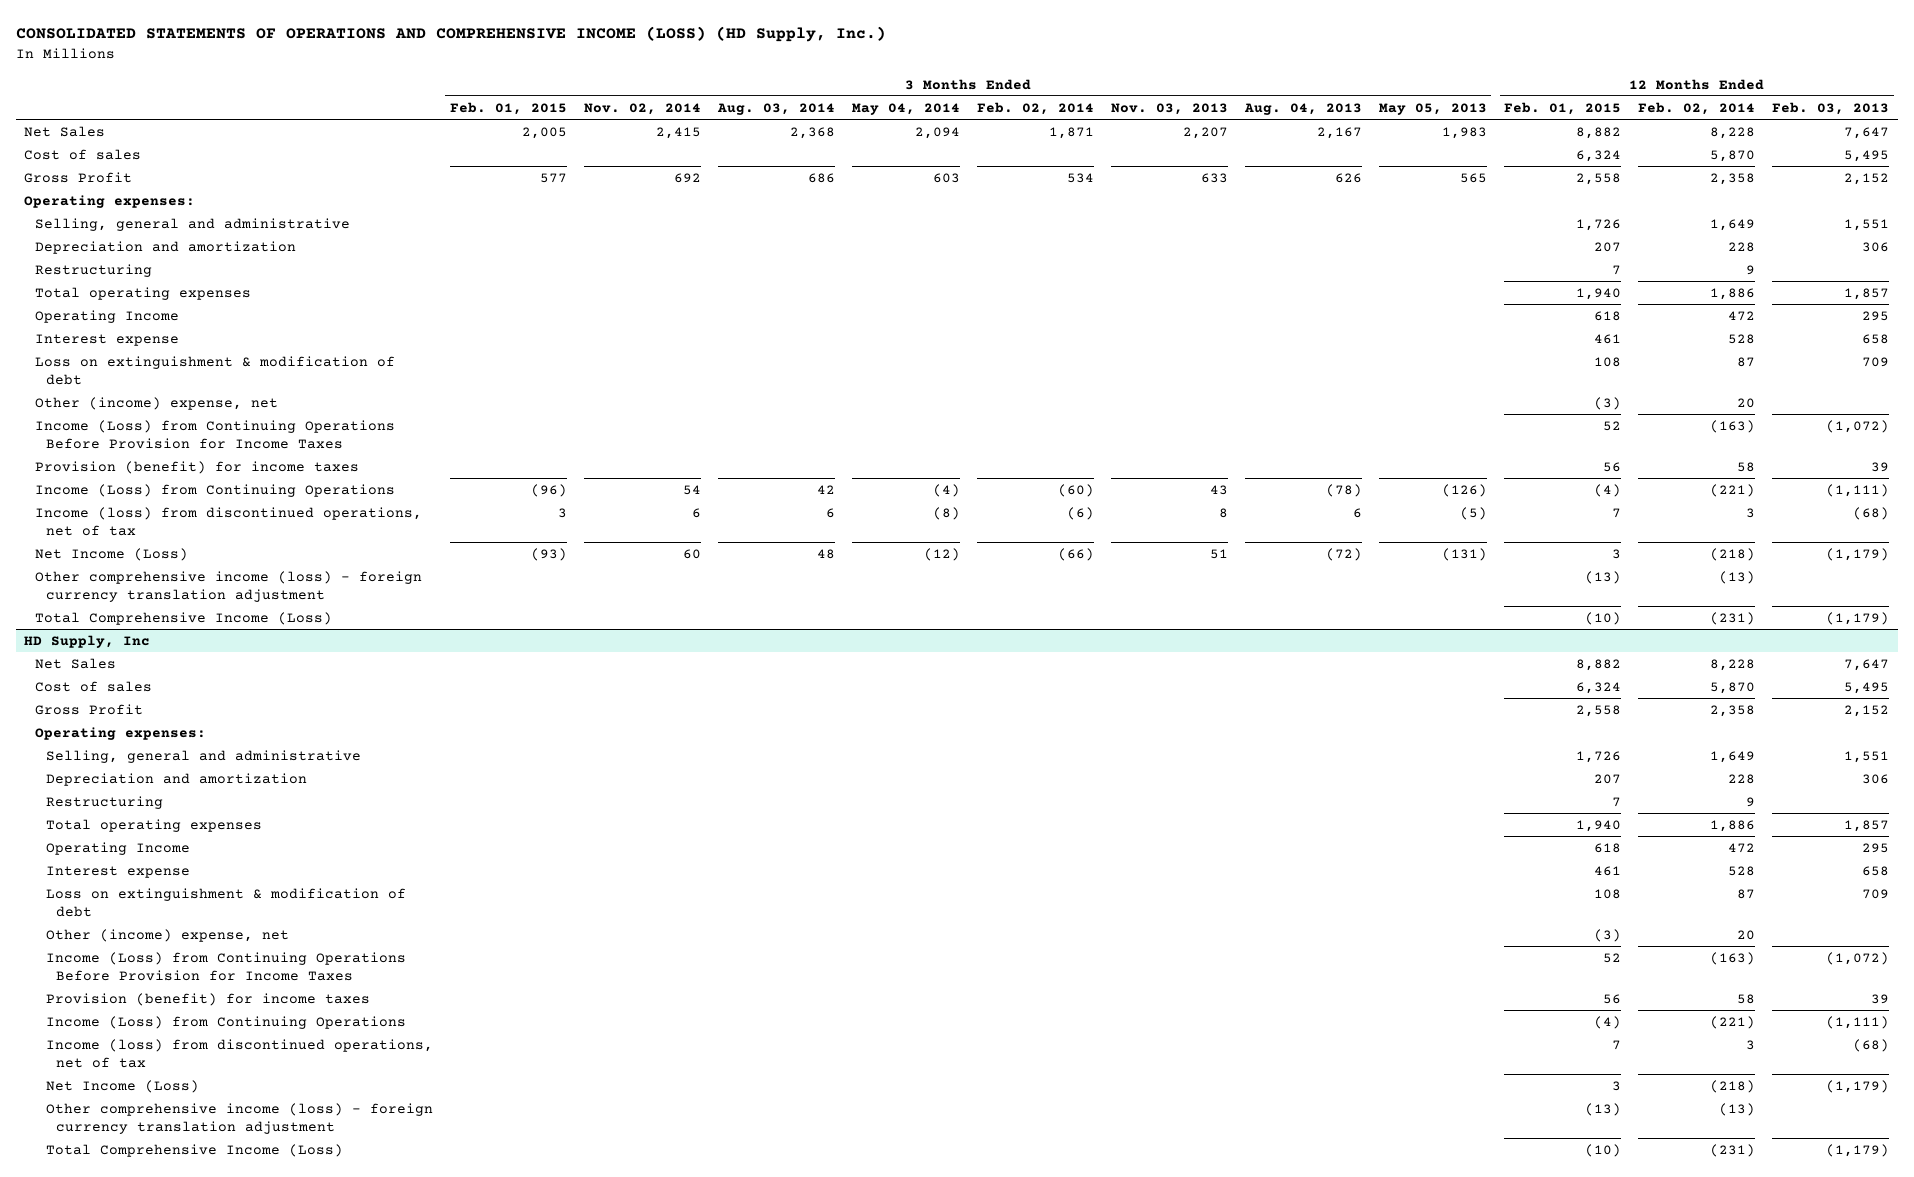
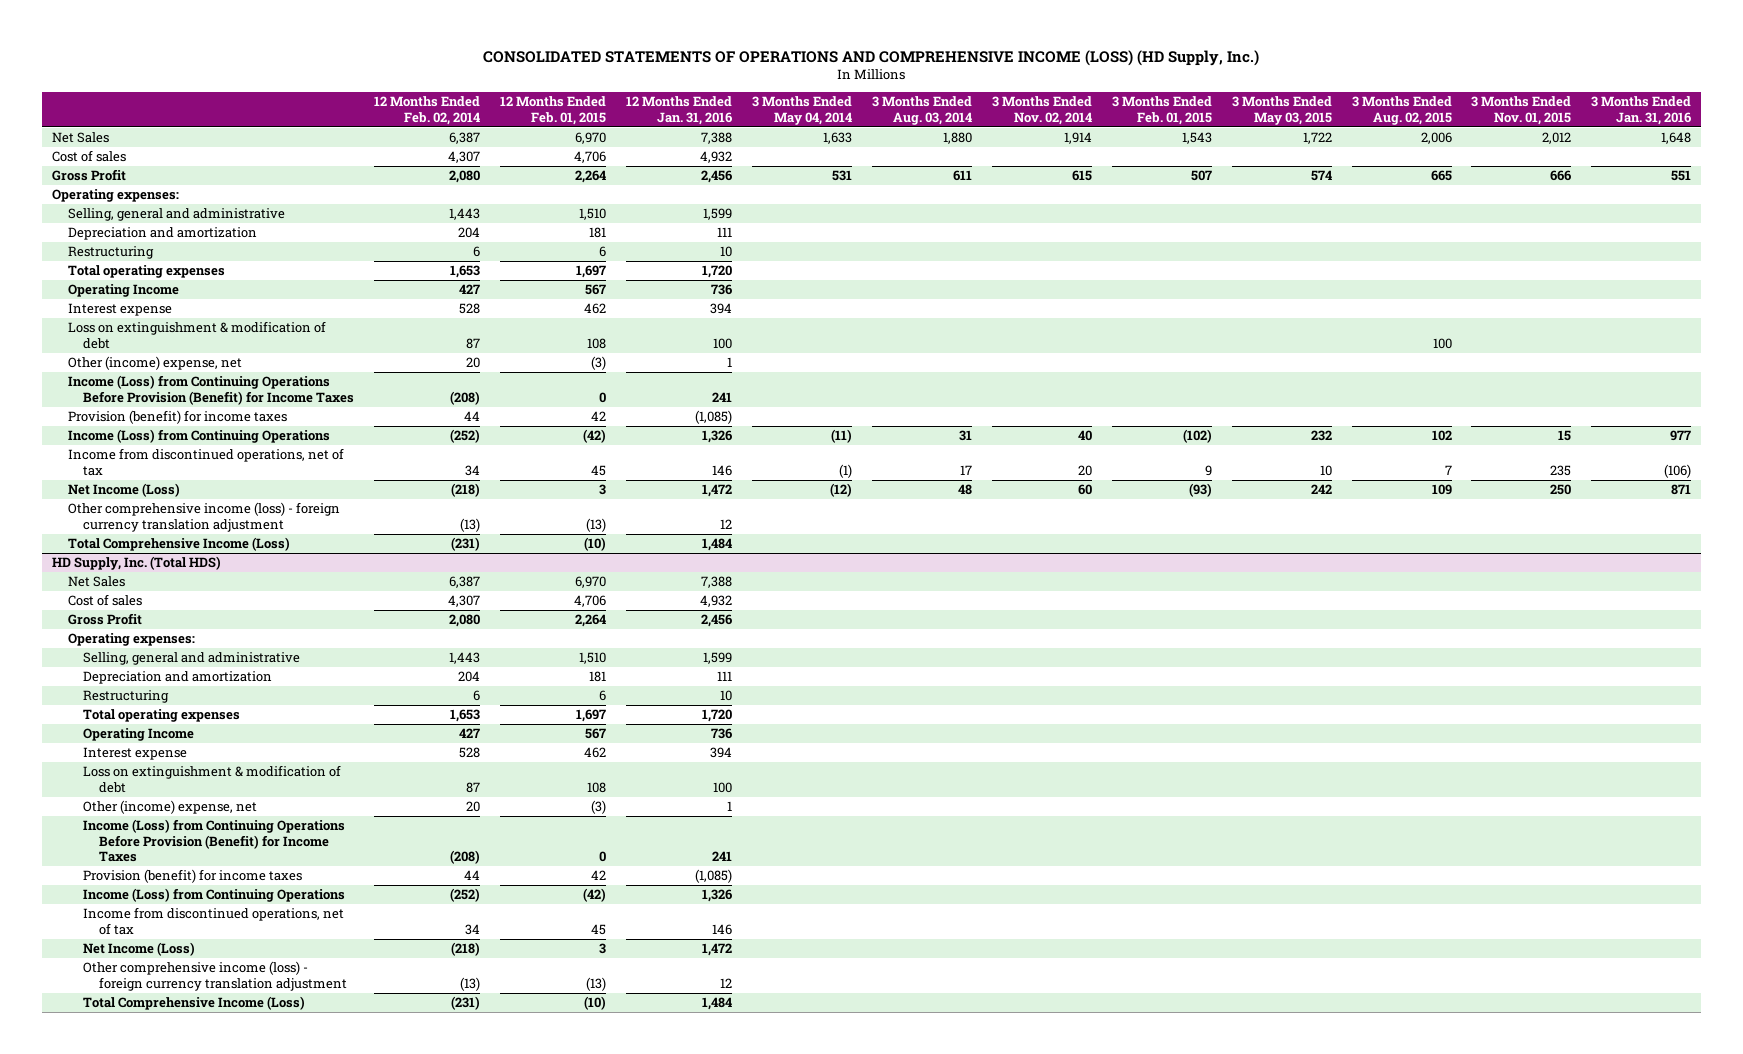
[976,101,1094,115] Feb. 02, 2014 -> none
[1111,102,1229,115] Nov. 03, 2013 -> none
[1244,102,1363,115] Aug. 04, 2013 -> none
[1379,102,1488,115] May 05, 2013 -> none
[1772,101,1890,115] Feb. 03, 2013 -> none
none -> [626,96,733,125] 12 Months Ended Jan. 31, 2016
none -> [1231,96,1332,125] 3 Months Ended May 03, 2015
none -> [1351,96,1452,125] 3 Months Ended Aug. 02, 2015
none -> [1471,96,1572,125] 3 Months Ended Nov. 01, 2015
none -> [1591,96,1692,125] 3 Months Ended Jan. 31, 2016
[521,126,567,139] 2,005 -> [1181,132,1212,145] 1,543
[655,126,701,139] 2,415 -> [1063,132,1092,145] 1,914
[789,126,835,139] 2,368 -> [942,132,972,145] 1,880
[914,126,960,139] 2,094 -> [822,132,852,145] 1,633
[1576,126,1622,139] 8,882 -> [575,132,607,145] 6,970
[1710,126,1756,139] 8,228 -> [449,132,481,145] 6,387
[1576,149,1622,162] 6,324 -> [574,151,607,164] 4,706
[1710,149,1756,162] 5,870 -> [448,151,481,164] 4,307
[539,172,567,183] 577 -> [1190,170,1212,182] 507
[673,172,701,183] 692 -> [1071,170,1092,182] 615
[807,172,835,183] 686 -> [952,170,972,182] 611
[932,172,960,183] 603 -> [831,170,852,182] 531
[1576,172,1622,185] 2,558 -> [575,170,607,184] 2,264
[1710,172,1756,185] 2,358 -> [449,170,481,184] 2,080
[1576,218,1622,231] 1,726 -> [579,208,607,221] 1,510
[1710,218,1756,231] 1,649 -> [449,208,481,221] 1,443
[1594,241,1622,252] 207 -> [589,227,607,239] 181
[1728,241,1756,252] 228 -> [458,227,481,239] 204
[1612,264,1622,275] 7 -> [599,246,607,258] 6
[1746,264,1756,275] 9 -> [473,246,481,258] 6
[1576,287,1622,300] 1,940 -> [576,265,607,279] 1,697
[1710,287,1756,300] 1,886 -> [450,265,481,279] 1,653
[1594,310,1622,321] 618 -> [585,284,607,296] 567
[1728,310,1756,321] 472 -> [459,284,481,295] 427
[1594,333,1622,344] 461 -> [584,303,607,315] 462
[35,419,396,449] Income (Loss) from Continuing Operations Before Provision for Income Taxes -> [67,375,355,405] Income (Loss) from Continuing Operations Before Provision (Benefit) for Income Taxes
[1603,420,1622,431] 52 -> [599,391,607,403] 0
[1710,419,1756,433] (163) -> [450,390,481,405] (208)
[1603,461,1622,472] 56 -> [591,411,607,422] 42
[1737,461,1756,472] 58 -> [464,411,481,422] 44
[530,483,567,497] (96) -> [1182,429,1212,444] (102)
[682,484,701,495] 54 -> [1077,430,1092,442] 40
[816,484,835,494] 42 -> [958,430,972,442] 31
[932,483,960,497] (4) -> [830,429,852,444] (11)
[1594,483,1622,497] (4) -> [583,429,607,444] (42)
[1710,483,1756,497] (221) -> [450,429,481,444] (252)
[35,506,423,536] Income (loss) from discontinued operations, net of tax -> [67,448,344,476] Income from discontinued operations, net of tax
[557,507,567,518] 3 -> [1204,464,1212,476] 9
[691,507,701,518] 6 -> [1077,464,1092,476] 20
[825,507,835,518] 6 -> [959,464,972,475] 17
[932,506,960,520] (8) -> [838,463,852,478] (1)
[1612,507,1622,518] 7 -> [591,464,607,476] 45
[1746,507,1756,518] 3 -> [465,464,481,476] 34
[24,634,151,648] HD Supply, Inc -> [51,556,221,571] HD Supply, Inc. (Total HDS)
[1576,658,1622,671] 8,882 -> [575,576,607,589] 6,970
[1710,658,1756,671] 8,228 -> [449,576,481,589] 6,387
[1576,681,1622,694] 6,324 -> [574,595,607,608] 4,706
[1710,681,1756,694] 5,870 -> [448,595,481,608] 4,307
[1576,704,1622,717] 2,558 -> [575,614,607,628] 2,264
[1710,704,1756,717] 2,358 -> [449,614,481,628] 2,080
[1576,750,1622,763] 1,726 -> [579,652,607,665] 1,510
[1710,750,1756,763] 1,649 -> [449,652,481,665] 1,443
[1594,773,1622,784] 207 -> [589,671,607,683] 181
[1728,773,1756,784] 228 -> [458,671,481,683] 204
[1612,796,1622,807] 7 -> [599,690,607,702] 6
[1746,796,1756,807] 9 -> [473,690,481,702] 6
[1576,819,1622,832] 1,940 -> [576,709,607,723] 1,697
[1710,819,1756,832] 1,886 -> [450,709,481,723] 1,653
[1594,842,1622,853] 618 -> [585,728,607,740] 567
[1728,842,1756,853] 472 -> [459,728,481,739] 427
[1594,865,1622,876] 461 -> [584,747,607,759] 462
[45,951,406,981] Income (Loss) from Continuing Operations Before Provision for Income Taxes -> [83,819,346,863] Income (Loss) from Continuing Operations Before Provision (Benefit) for Income Taxes
[1603,952,1622,963] 52 -> [599,851,607,863] 0
[1710,951,1756,965] (163) -> [450,850,481,865] (208)
[1603,993,1622,1004] 56 -> [591,870,607,881] 42
[1737,993,1756,1004] 58 -> [464,870,481,881] 44
[1594,1015,1622,1029] (4) -> [583,888,607,903] (42)
[1710,1015,1756,1029] (221) -> [450,888,481,903] (252)
[45,1038,433,1068] Income (loss) from discontinued operations, net of tax -> [83,907,345,935] Income from discontinued operations, net of tax
[1612,1039,1622,1050] 7 -> [591,923,607,935] 45
[1746,1039,1756,1050] 3 -> [465,923,481,935] 34

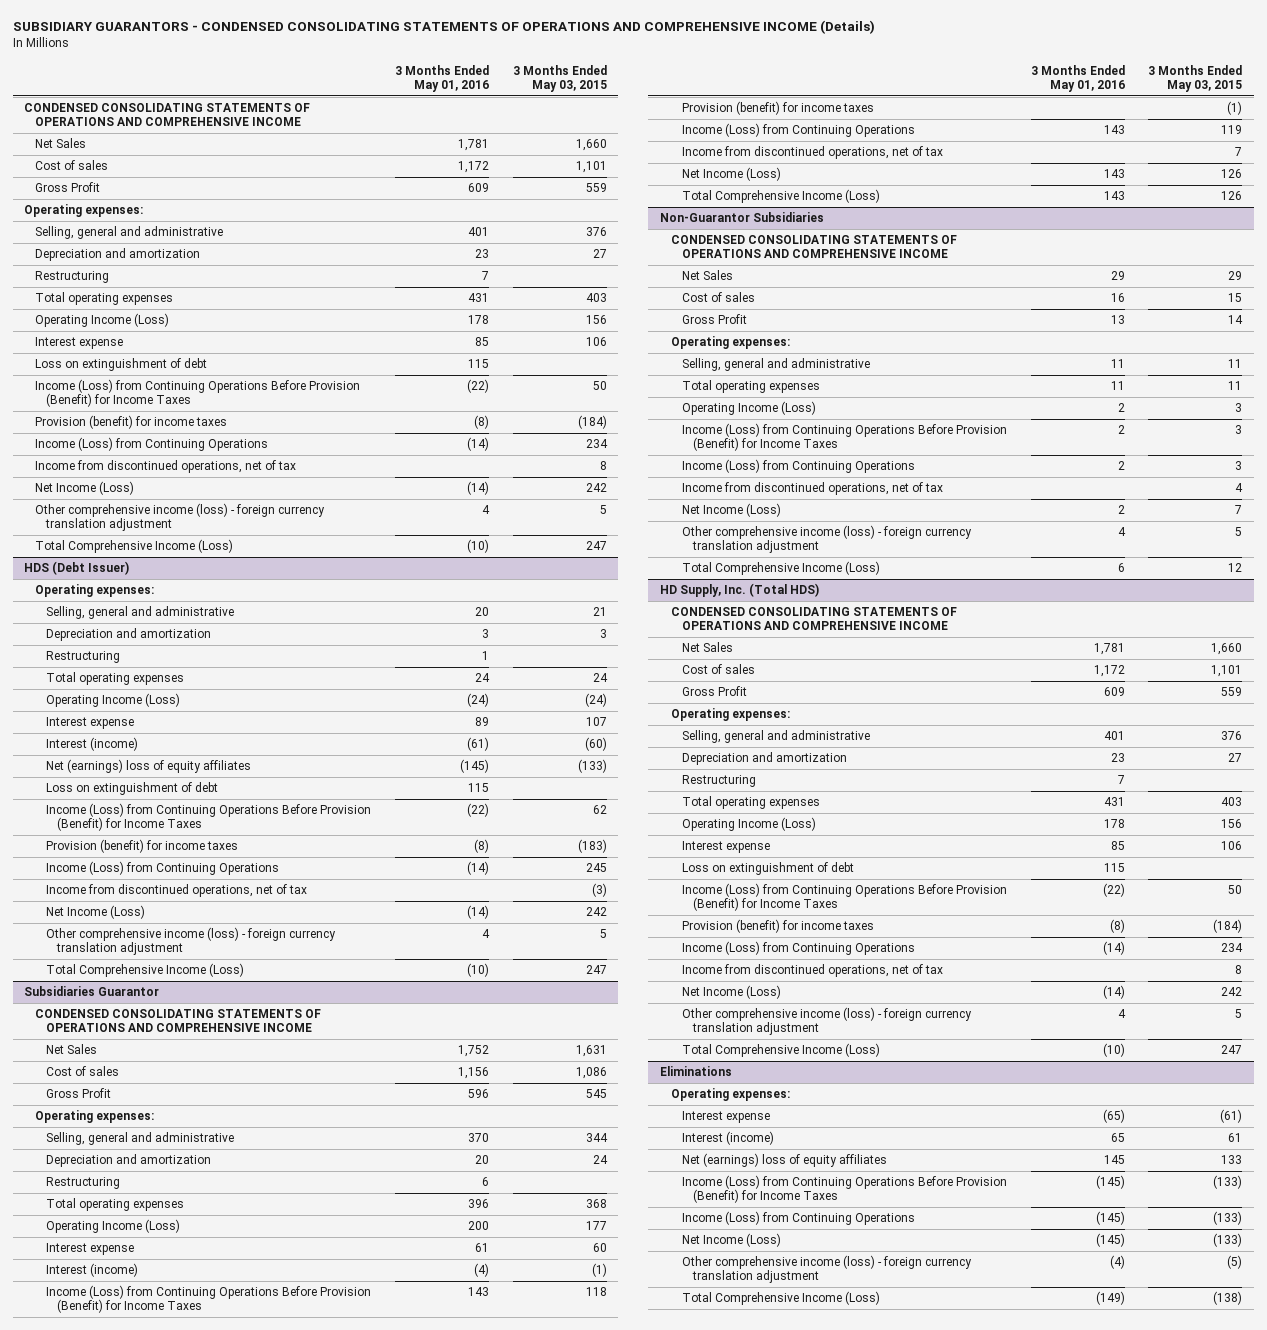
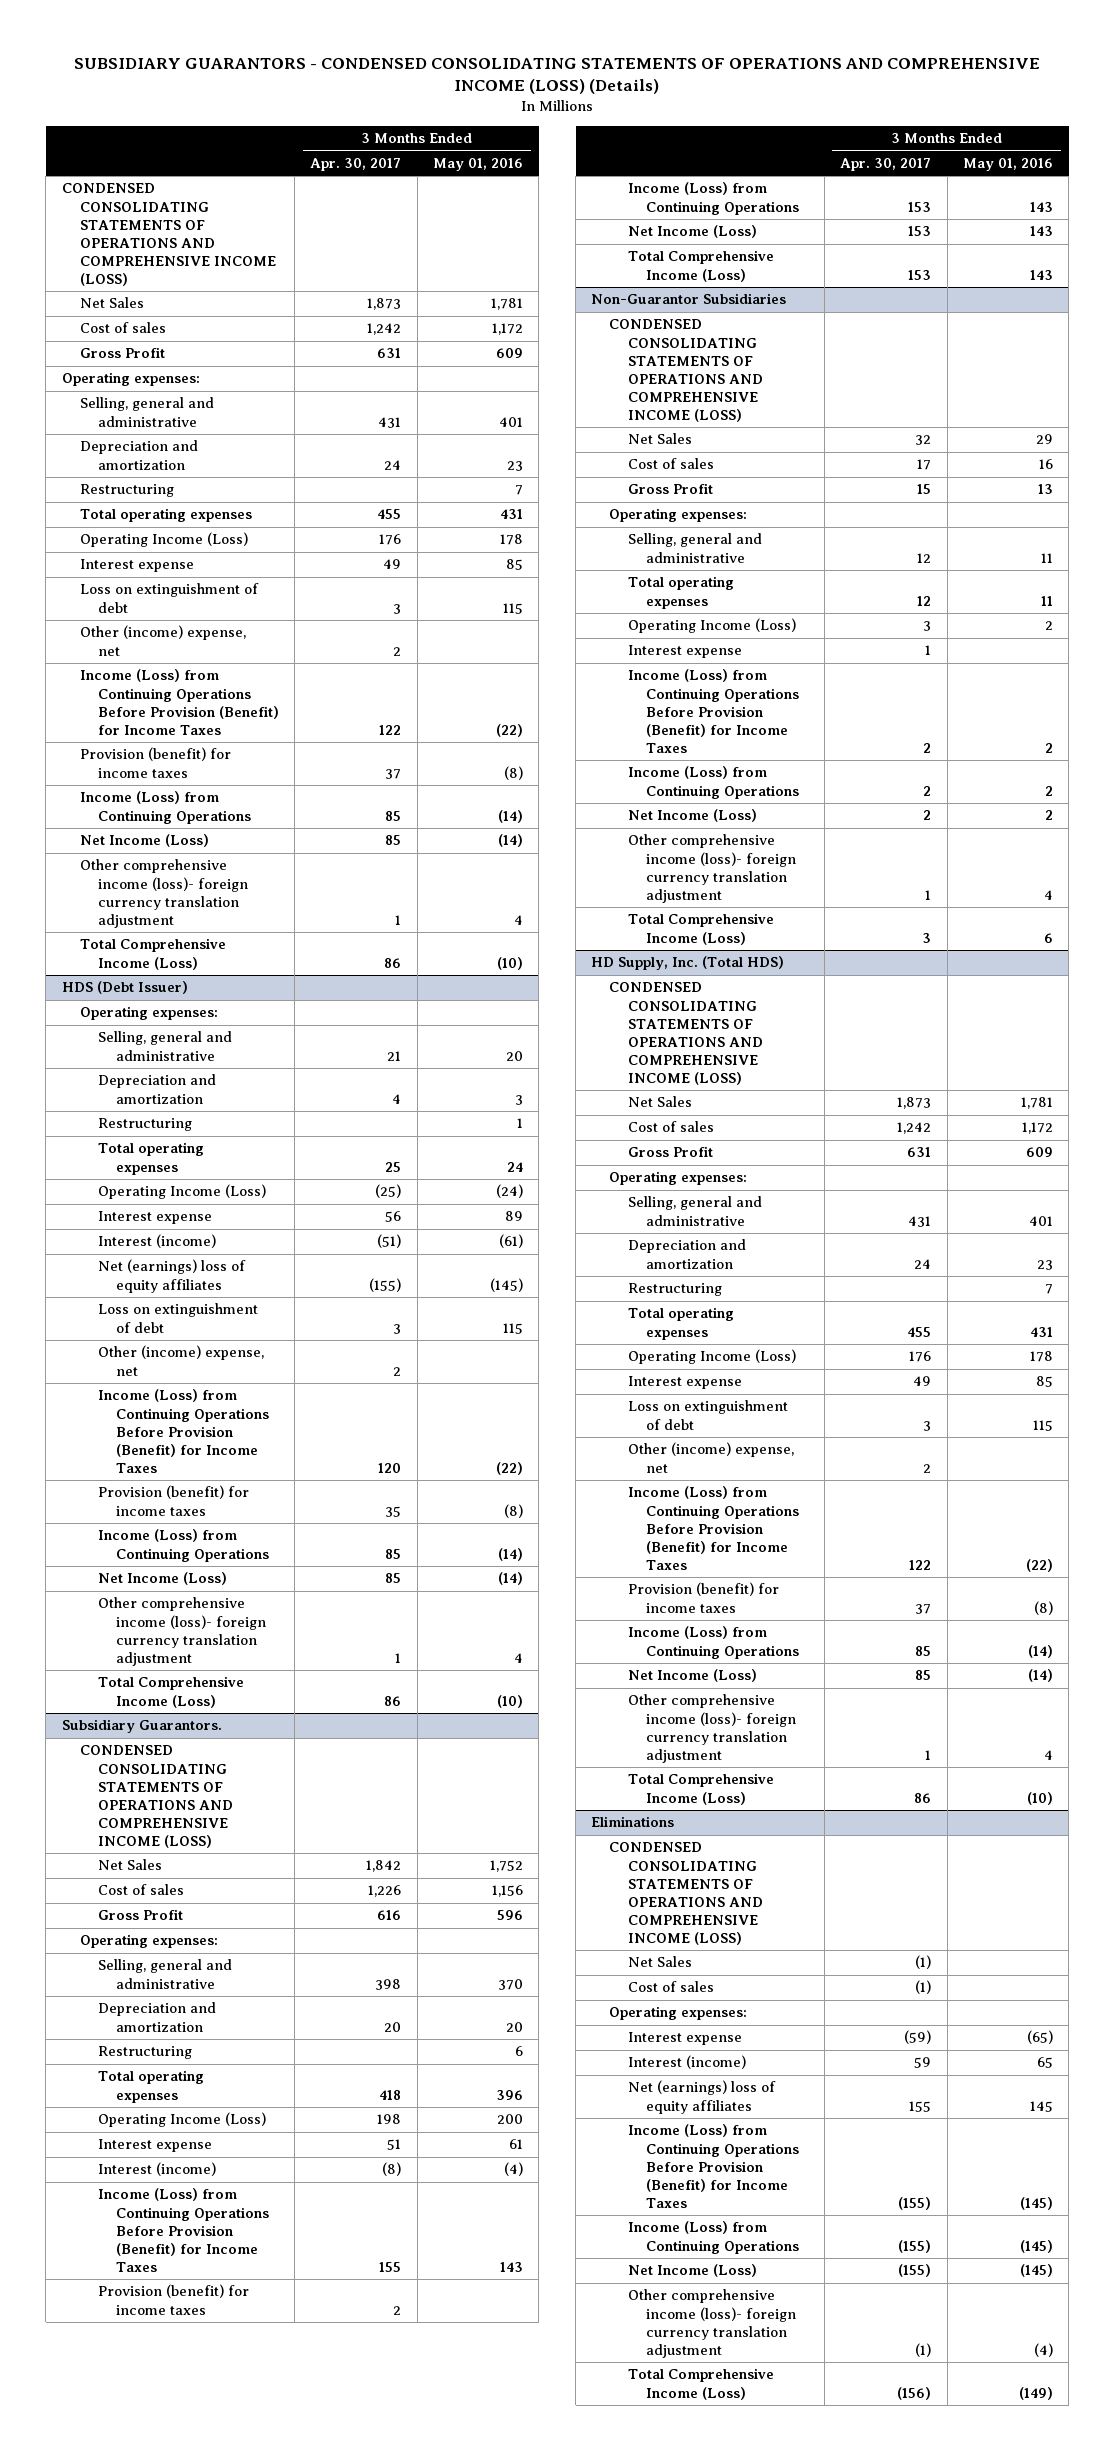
[12,20,875,35] SUBSIDIARY GUARANTORS - CONDENSED CONSOLIDATING STATEMENTS OF OPERATIONS AND COMPREHENSIVE INCOME (Details) -> [74,57,1041,95] SUBSIDIARY GUARANTORS - CONDENSED CONSOLIDATING STATEMENTS OF OPERATIONS AND COMPREHENSIVE INCOME (LOSS) (Details)
[512,64,607,92] 3 Months Ended May 03, 2015 -> none
none -> [310,157,402,171] Apr. 30, 2017
[24,103,311,127] CONDENSED CONSOLIDATING STATEMENTS OF OPERATIONS AND COMPREHENSIVE INCOME -> [61,183,276,286] CONDENSED CONSOLIDATING STATEMENTS OF OPERATIONS AND COMPREHENSIVE INCOME (LOSS)
none -> [79,625,246,656] Other (income) expense, net
[35,460,297,474] Income from discontinued operations, net of tax -> none
[35,503,326,532] Other comprehensive income (loss) - foreign currency translation adjustment -> [79,859,248,928] Other comprehensive income (loss)- foreign currency translation adjustment
none -> [97,1345,264,1376] Other (income) expense, net
[46,884,308,898] Income from discontinued operations, net of tax -> none
[46,927,337,956] Other comprehensive income (loss) - foreign currency translation adjustment -> [97,1597,267,1666] Other comprehensive income (loss)- foreign currency translation adjustment
[24,986,160,997] Subsidiaries Guarantor -> [61,1719,222,1734] Subsidiary Guarantors.
[35,1009,322,1033] CONDENSED CONSOLIDATING STATEMENTS OF OPERATIONS AND COMPREHENSIVE INCOME -> [79,1745,233,1848] CONDENSED CONSOLIDATING STATEMENTS OF OPERATIONS AND COMPREHENSIVE INCOME (LOSS)
[681,146,943,160] Income from discontinued operations, net of tax -> none
[670,235,957,259] CONDENSED CONSOLIDATING STATEMENTS OF OPERATIONS AND COMPREHENSIVE INCOME -> [609,319,763,422] CONDENSED CONSOLIDATING STATEMENTS OF OPERATIONS AND COMPREHENSIVE INCOME (LOSS)
none -> [627,645,742,659] Interest expense
[681,482,943,496] Income from discontinued operations, net of tax -> none
[681,525,972,554] Other comprehensive income (loss) - foreign currency translation adjustment -> [627,834,796,903] Other comprehensive income (loss)- foreign currency translation adjustment
[670,607,957,631] CONDENSED CONSOLIDATING STATEMENTS OF OPERATIONS AND COMPREHENSIVE INCOME -> [609,982,763,1085] CONDENSED CONSOLIDATING STATEMENTS OF OPERATIONS AND COMPREHENSIVE INCOME (LOSS)
none -> [627,1442,794,1473] Other (income) expense, net
[681,964,943,978] Income from discontinued operations, net of tax -> none
[681,1007,972,1036] Other comprehensive income (loss) - foreign currency translation adjustment -> [627,1694,796,1763] Other comprehensive income (loss)- foreign currency translation adjustment
none -> [609,1842,763,1945] CONDENSED CONSOLIDATING STATEMENTS OF OPERATIONS AND COMPREHENSIVE INCOME (LOSS)
none -> [627,1956,692,1968] Net Sales
none -> [627,1981,714,1993] Cost of sales
[681,1255,972,1284] Other comprehensive income (loss) - foreign currency translation adjustment -> [627,2289,796,2358] Other comprehensive income (loss)- foreign currency translation adjustment

